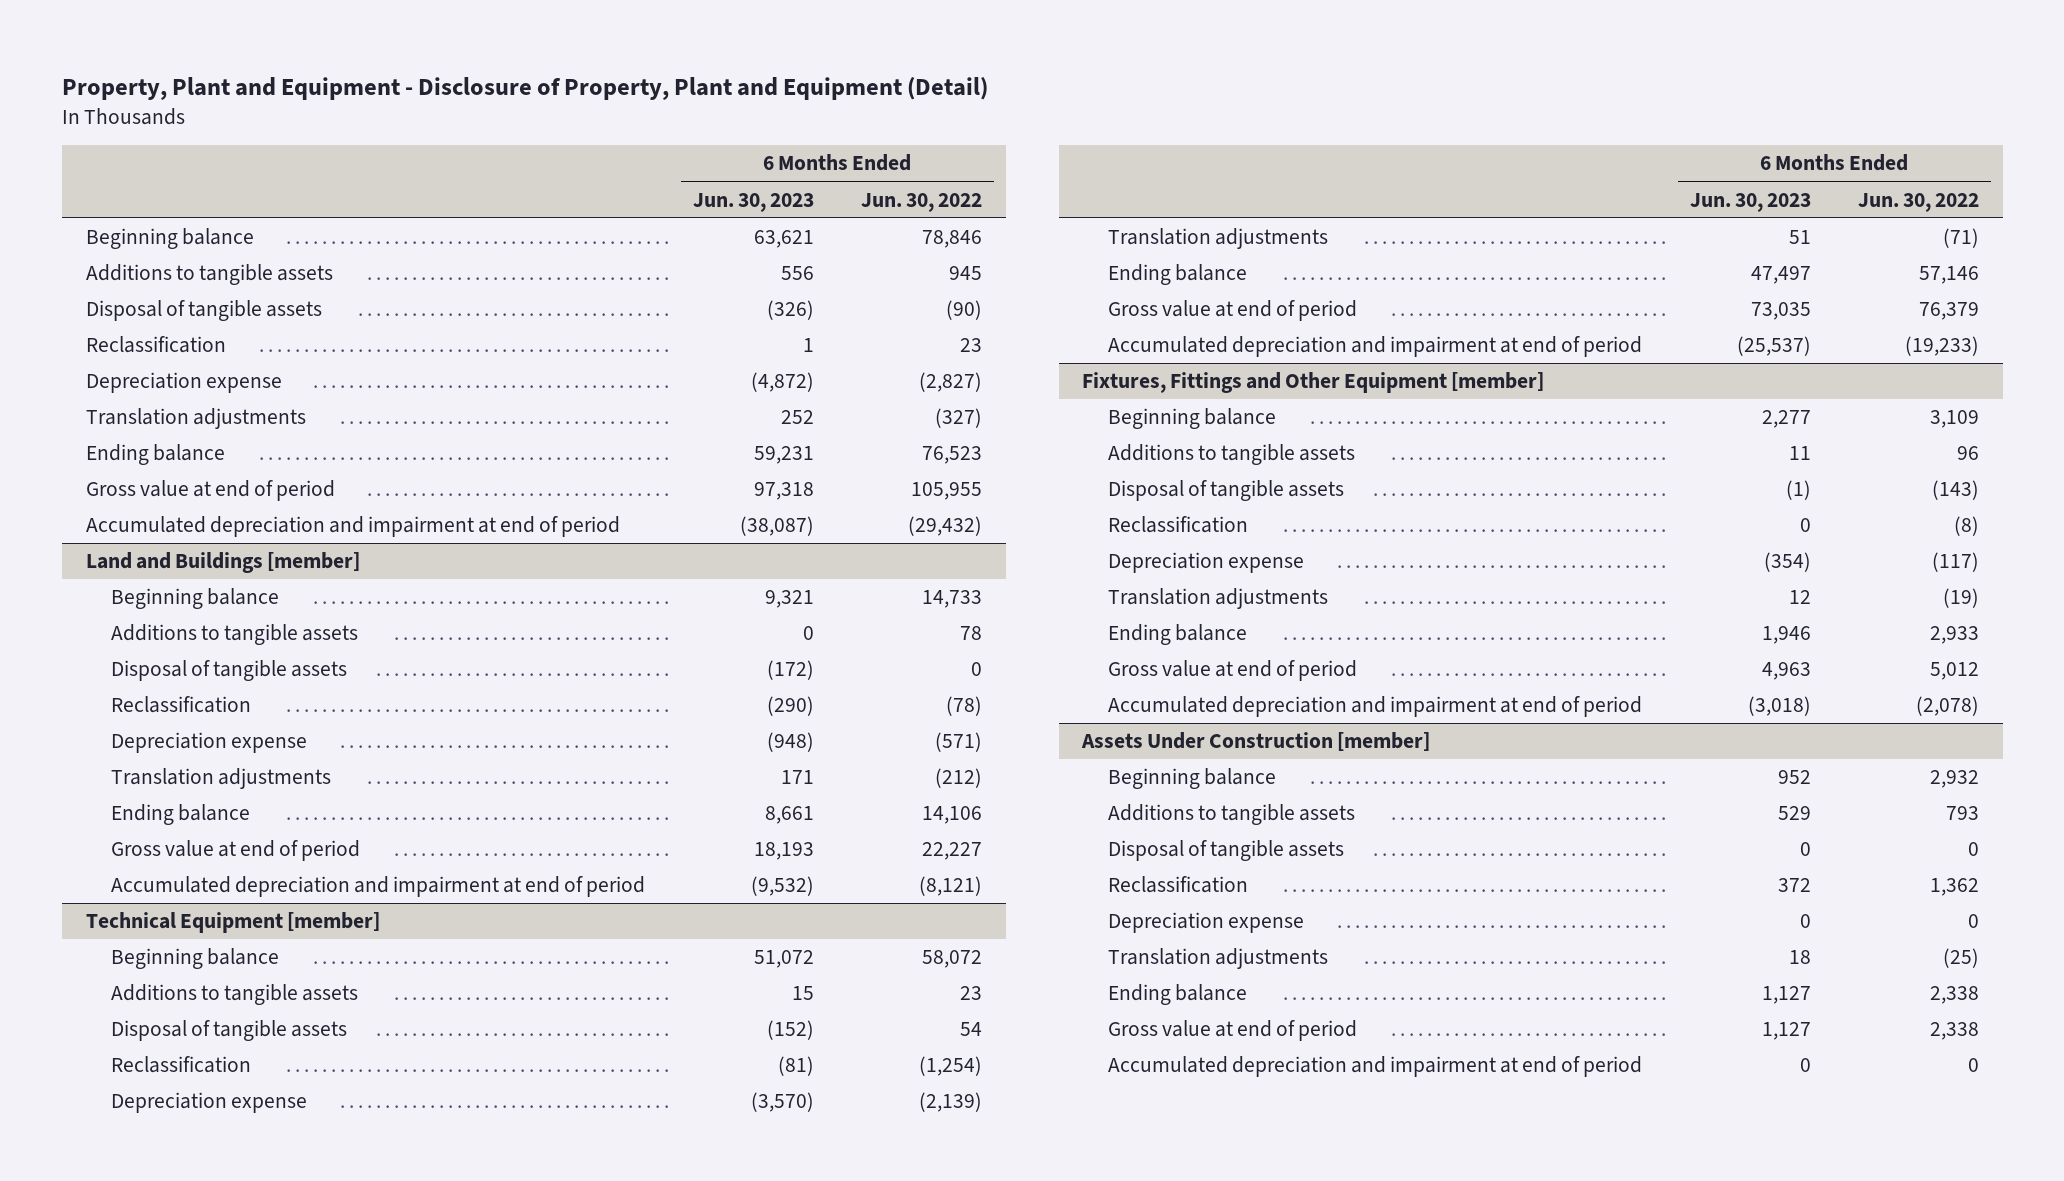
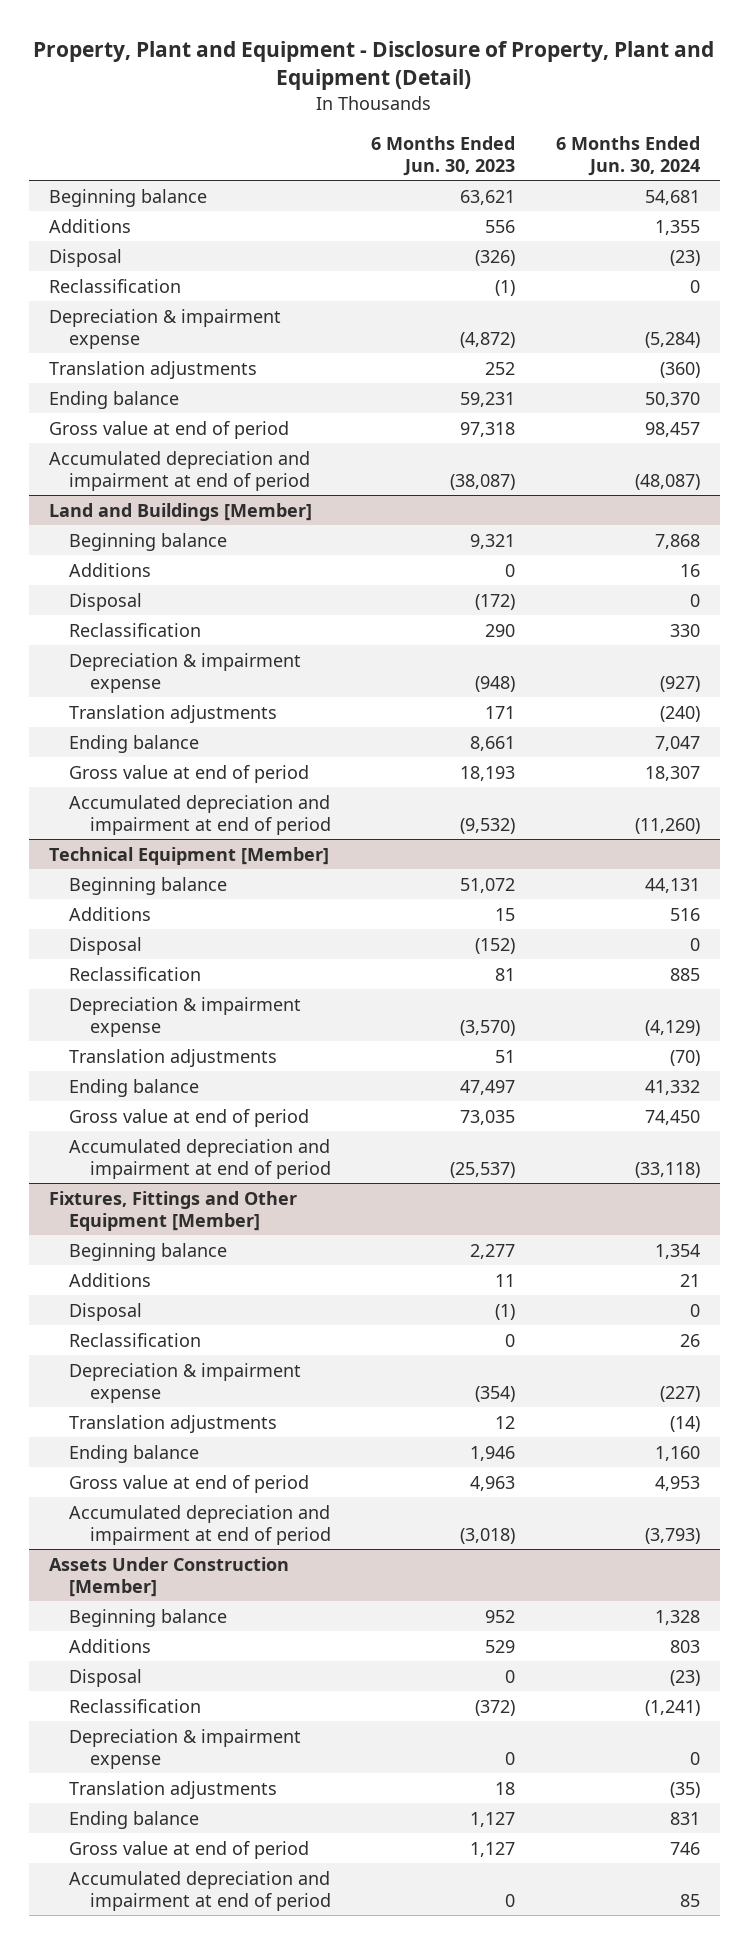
[860,192,982,212] Jun. 30, 2022 -> none
none -> [555,135,700,176] 6 Months Ended Jun. 30, 2024
[85,264,333,286] Additions to tangible assets -> [49,218,132,233] Additions
[85,300,322,322] Disposal of tangible assets -> [49,248,123,267] Disposal
[802,338,814,353] 1 -> [495,279,516,296] (1)
[85,372,282,394] Depreciation expense -> [49,308,282,349] Depreciation & impairment expense
[85,552,360,574] Land and Buildings [member] -> [49,502,313,521] Land and Buildings [Member]
[111,624,359,646] Additions to tangible assets -> [69,562,152,577] Additions
[111,660,348,682] Disposal of tangible assets -> [69,592,143,611] Disposal
[766,696,814,717] (290) -> [485,623,516,637] 290
[111,732,308,754] Depreciation expense -> [69,652,302,693] Depreciation & impairment expense
[85,912,380,934] Technical Equipment [member] -> [49,846,330,865] Technical Equipment [Member]
[111,984,359,1006] Additions to tangible assets -> [69,906,152,921] Additions
[111,1020,348,1042] Disposal of tangible assets -> [69,936,143,955] Disposal
[777,1056,814,1077] (81) -> [495,967,516,981] 81
[111,1092,308,1114] Depreciation expense -> [69,996,302,1037] Depreciation & impairment expense
[1082,372,1545,394] Fixtures, Fittings and Other Equipment [member] -> [49,1190,298,1231] Fixtures, Fittings and Other Equipment [Member]
[1108,444,1356,466] Additions to tangible assets -> [69,1272,152,1287] Additions
[1108,480,1345,502] Disposal of tangible assets -> [69,1302,143,1321] Disposal
[1108,552,1305,574] Depreciation expense -> [69,1362,302,1403] Depreciation & impairment expense
[1081,732,1431,752] Assets Under Construction [member] -> [49,1556,290,1597] Assets Under Construction [Member]
[1108,804,1356,826] Additions to tangible assets -> [69,1638,152,1653] Additions
[1108,840,1345,862] Disposal of tangible assets -> [69,1668,143,1687] Disposal
[1777,878,1811,893] 372 -> [475,1699,516,1716] (372)
[1108,912,1305,934] Depreciation expense -> [69,1728,302,1769] Depreciation & impairment expense

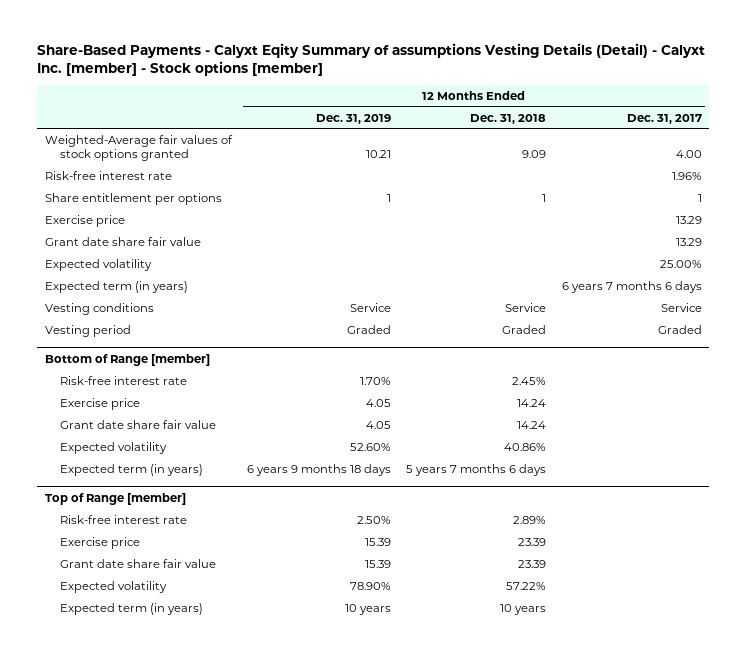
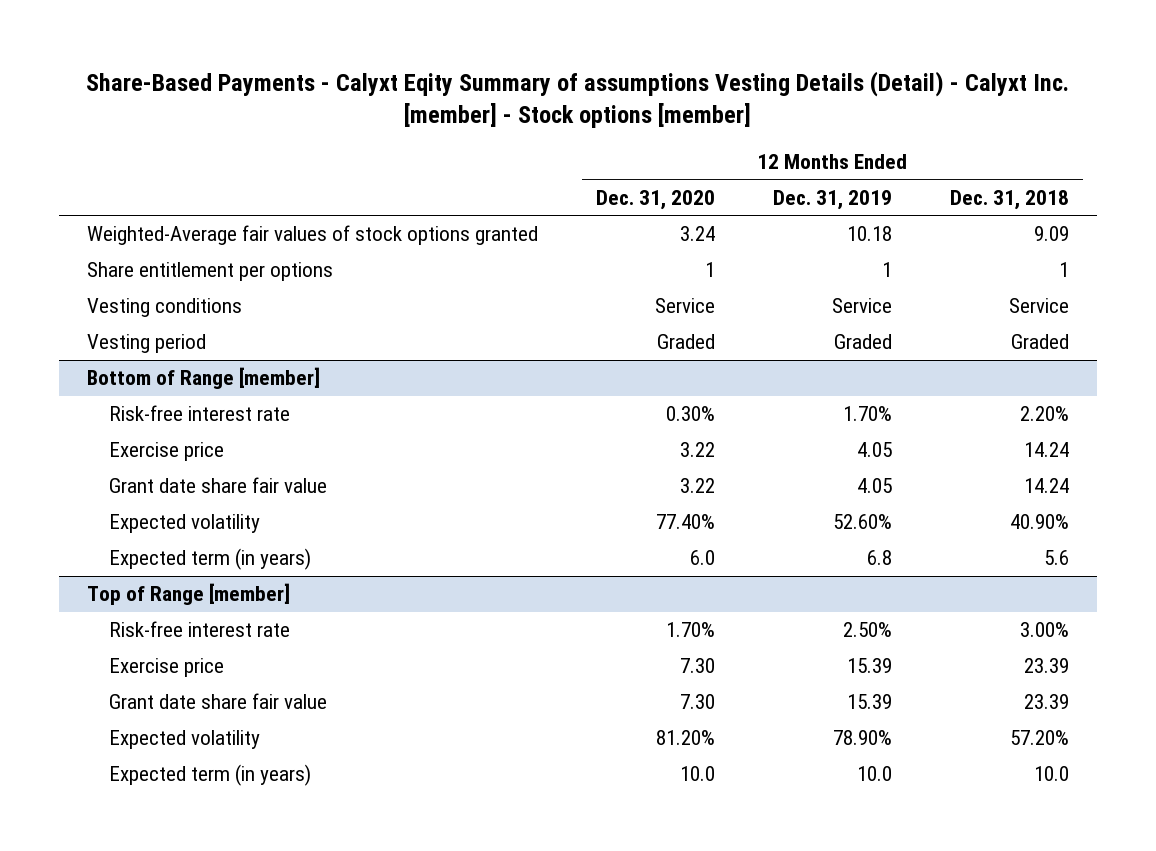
[626,113,702,124] Dec. 31, 2017 -> none
none -> [596,189,716,210] Dec. 31, 2020
[44,171,172,181] Risk-free interest rate -> none
[365,149,391,158] 10.21 -> [846,226,892,242] 10.18
[44,215,125,228] Exercise price -> none
[44,237,201,247] Grant date share fair value -> none
[44,259,152,272] Expected volatility -> none
[44,281,188,294] Expected term (in years) -> none
[512,377,547,386] 2.45% -> [1019,406,1069,422] 2.20%
[504,443,547,452] 40.86% -> [1009,514,1069,530] 40.90%
[246,464,391,477] 6 years 9 months 18 days -> [866,550,892,566] 6.8
[406,464,547,477] 5 years 7 months 6 days -> [1043,550,1069,566] 5.6
[513,516,547,525] 2.89% -> [1019,622,1069,638] 3.00%
[506,582,547,591] 57.22% -> [1009,730,1069,746] 57.20%
[344,604,391,616] 10 years -> [856,766,892,782] 10.0
[500,604,547,616] 10 years -> [1033,766,1069,782] 10.0

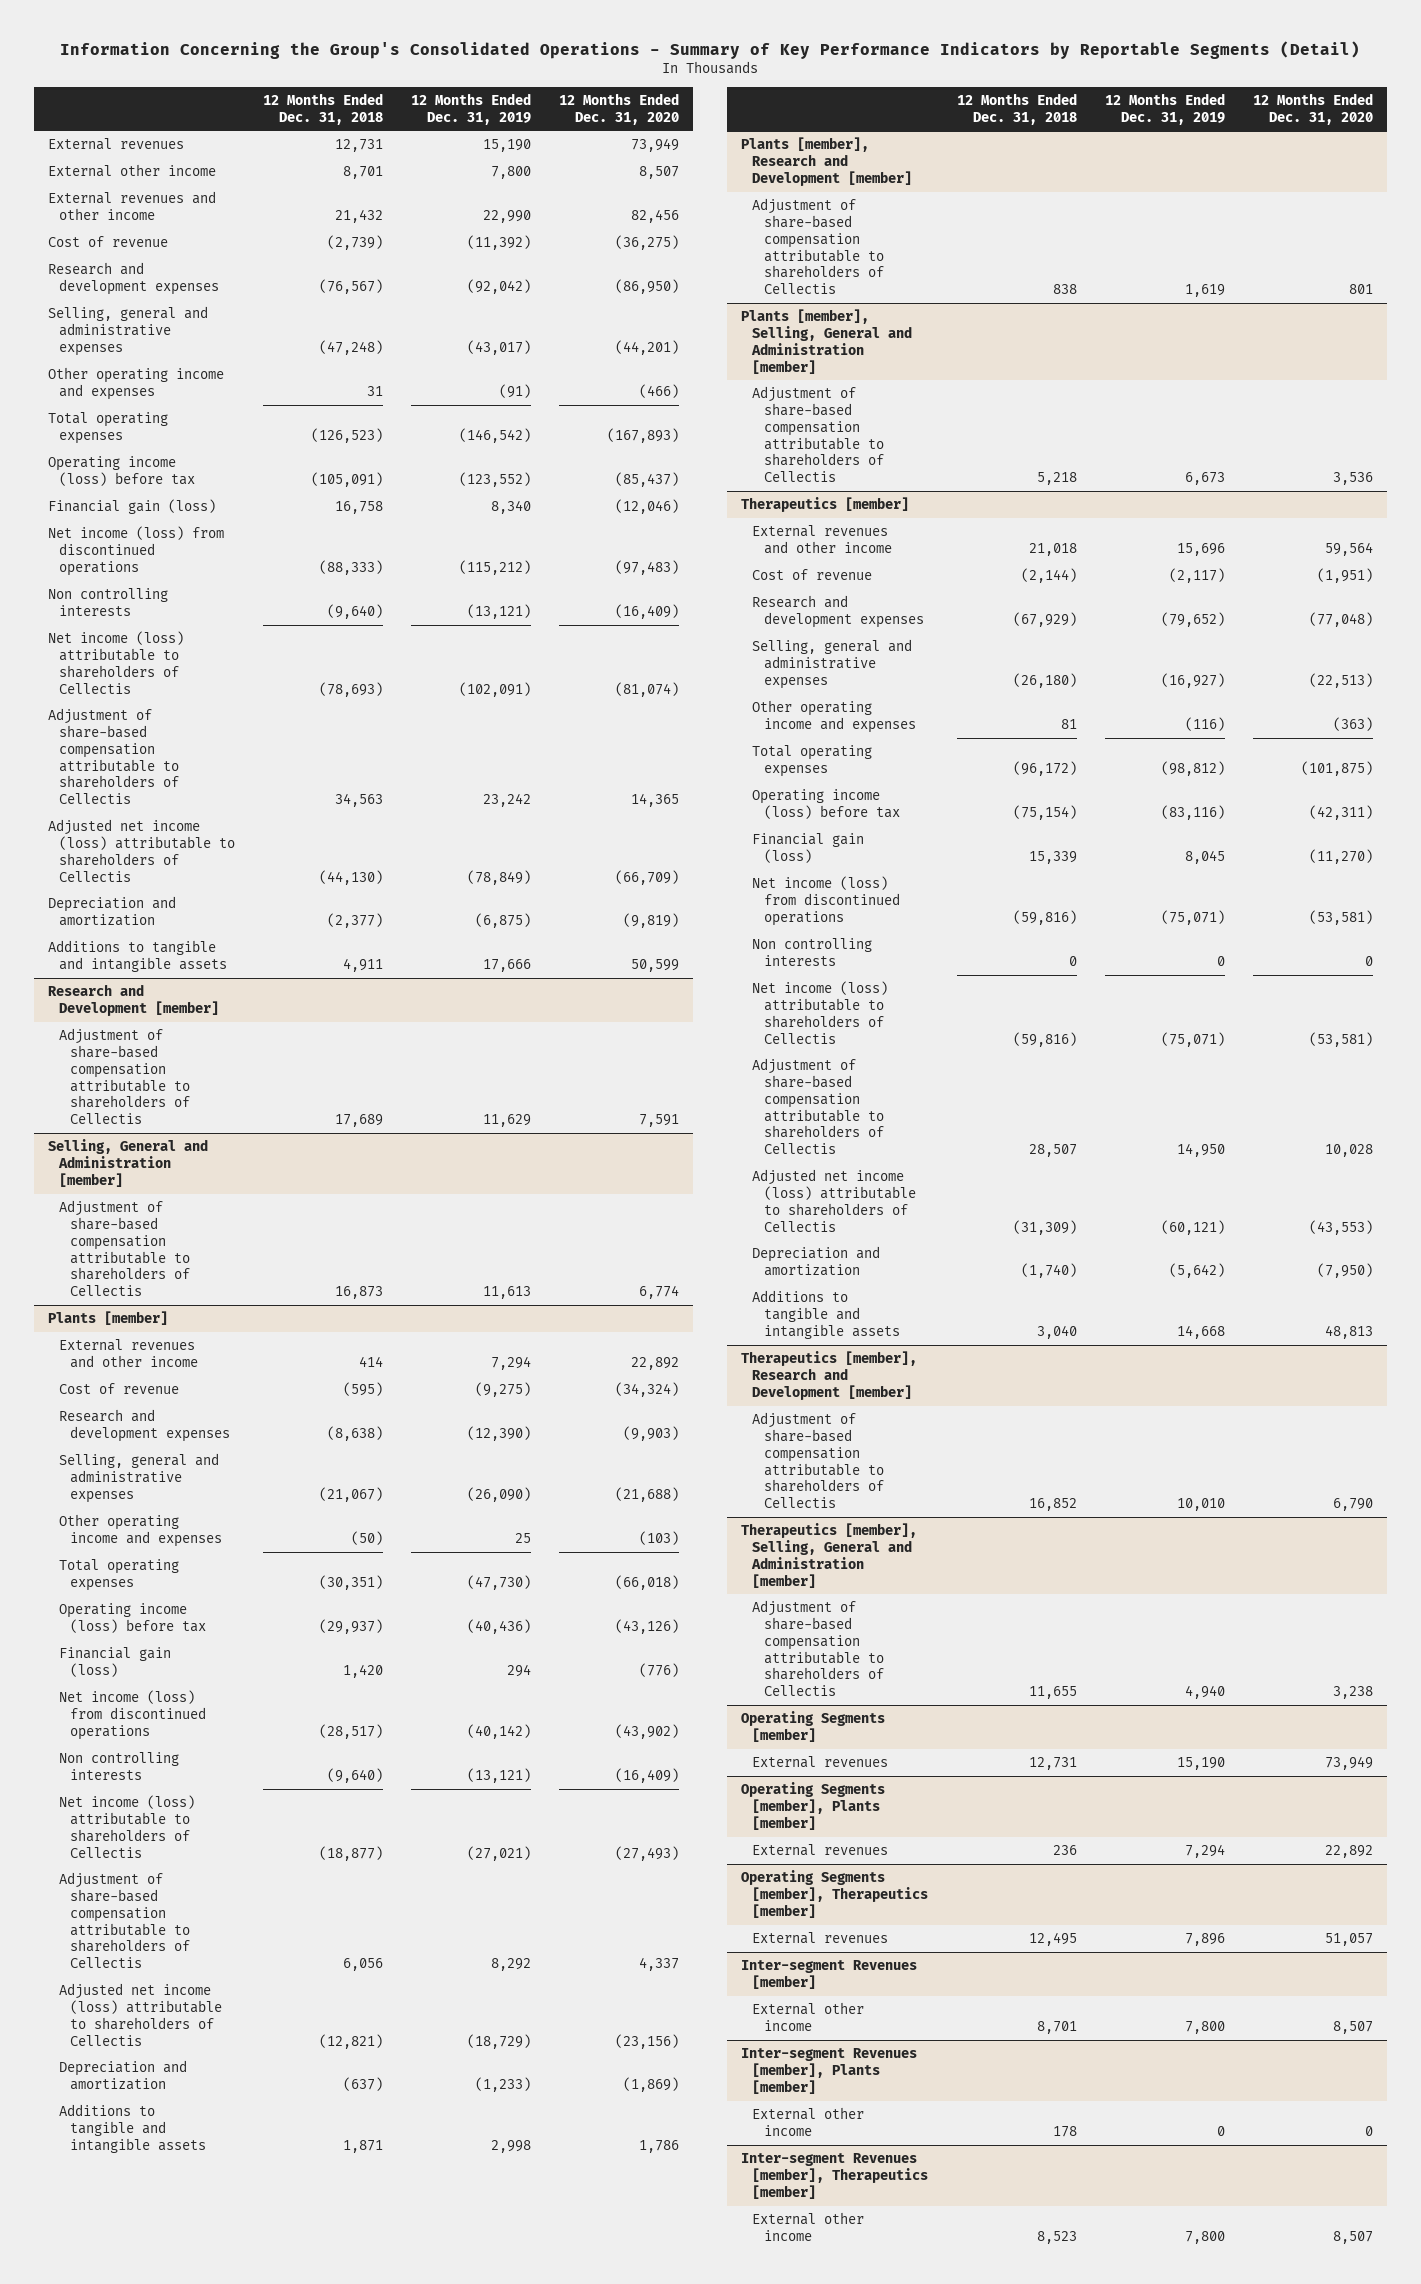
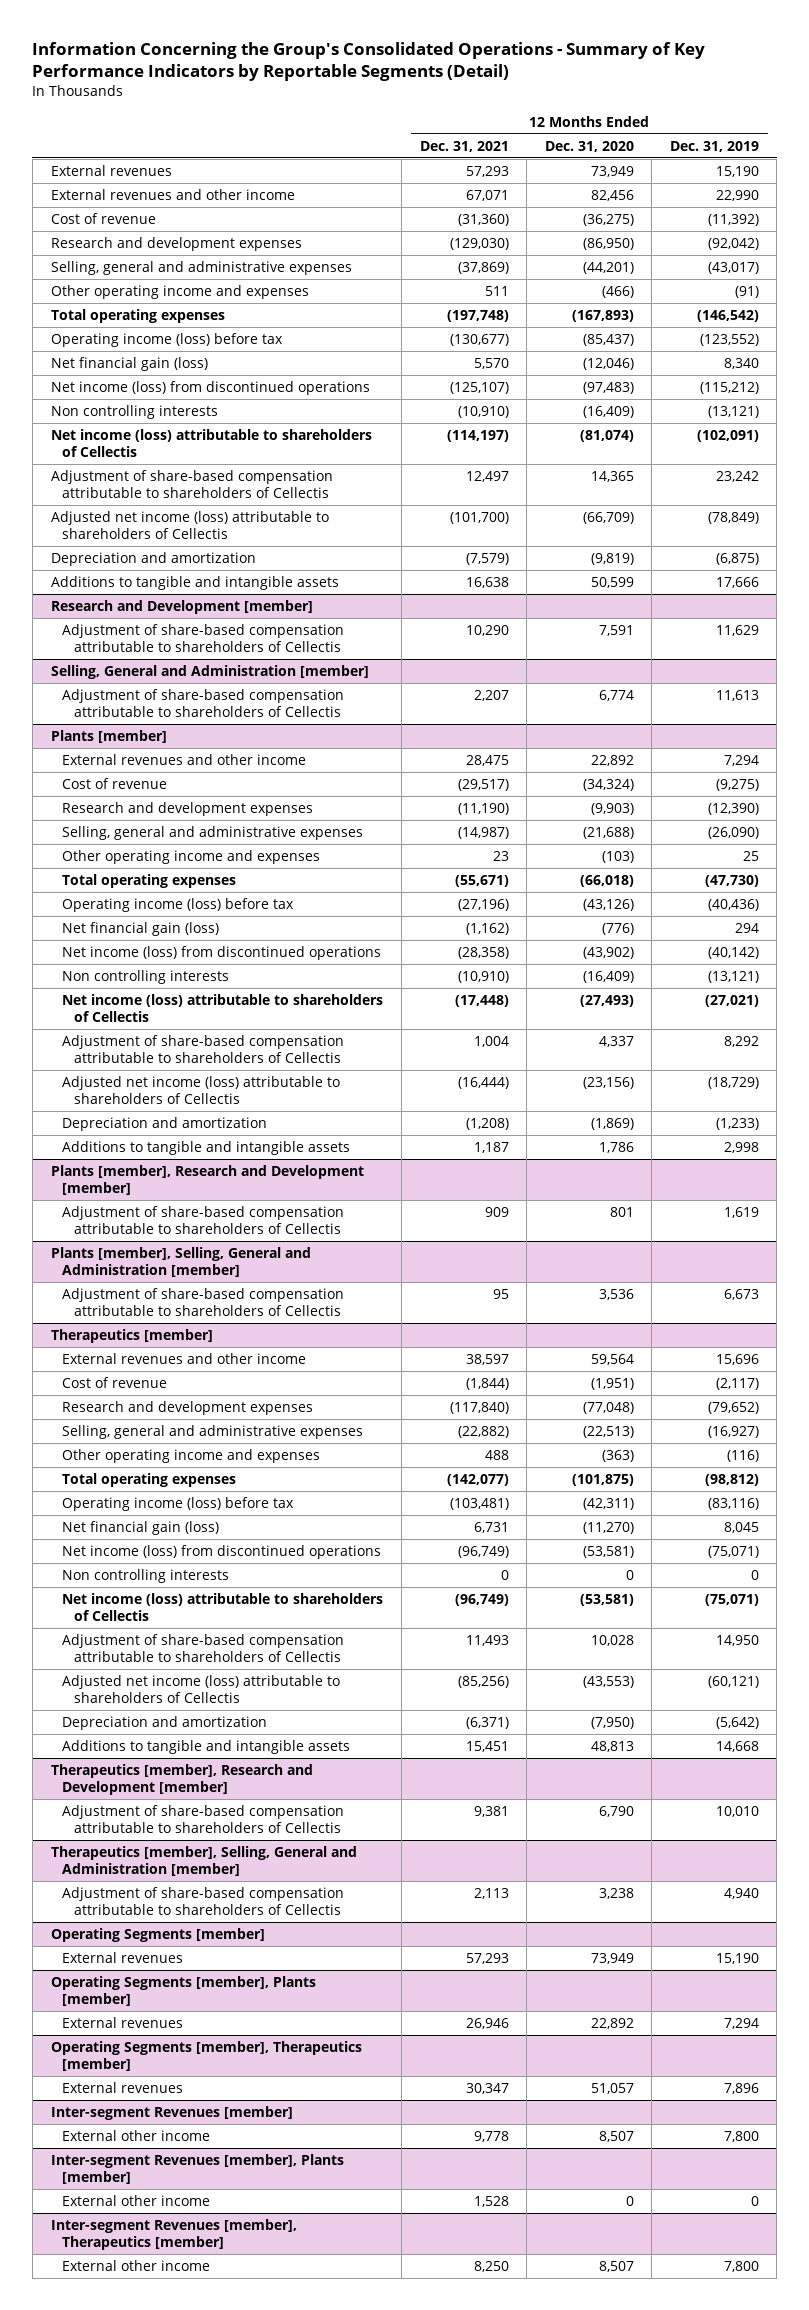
[263,92,384,125] 12 Months Ended Dec. 31, 2018 -> none
none -> [419,140,509,152] Dec. 31, 2021
[47,164,216,178] External other income -> none
[47,499,216,515] Financial gain (loss) -> [50,357,208,372] Net financial gain (loss)
[59,1647,172,1678] Financial gain (loss) -> [62,922,220,937] Net financial gain (loss)
[752,833,865,864] Financial gain (loss) -> [62,1521,220,1536] Net financial gain (loss)

